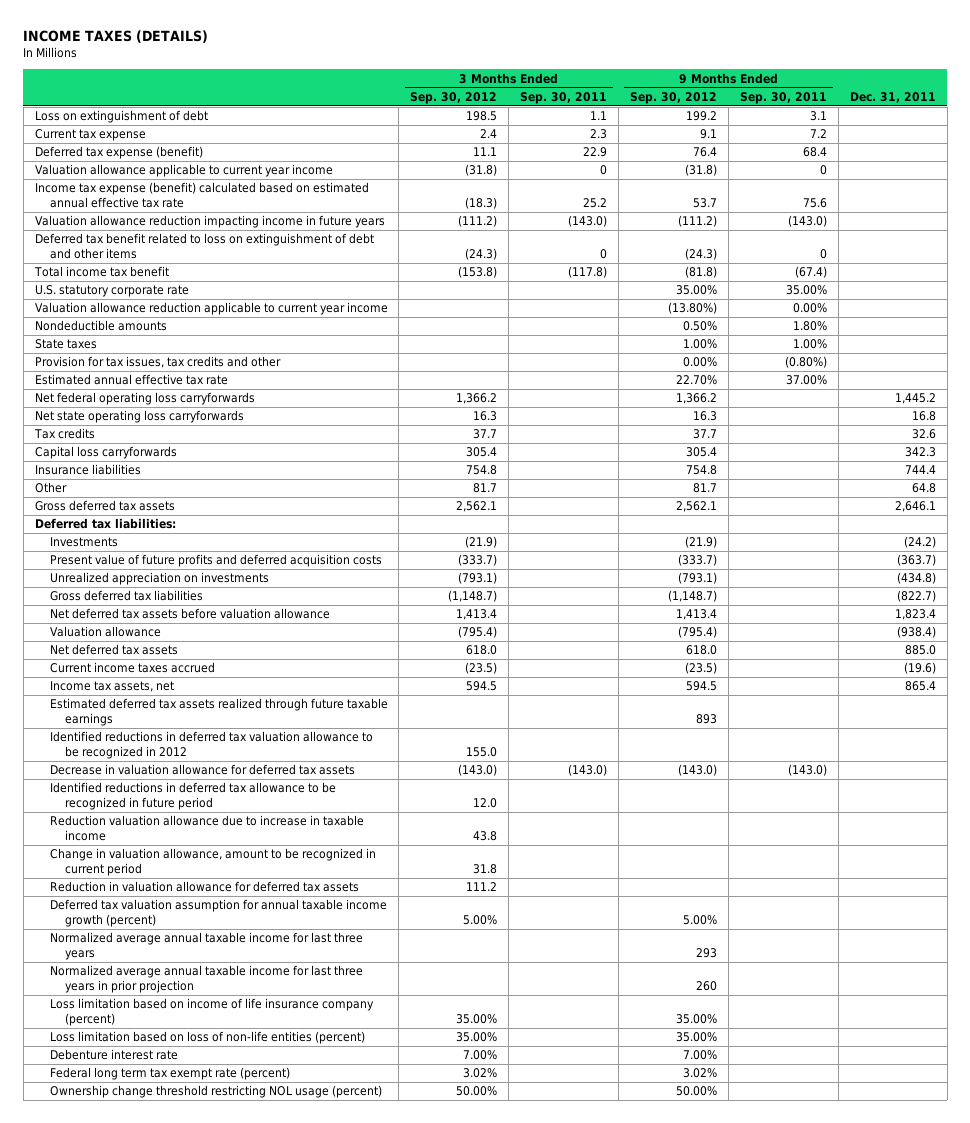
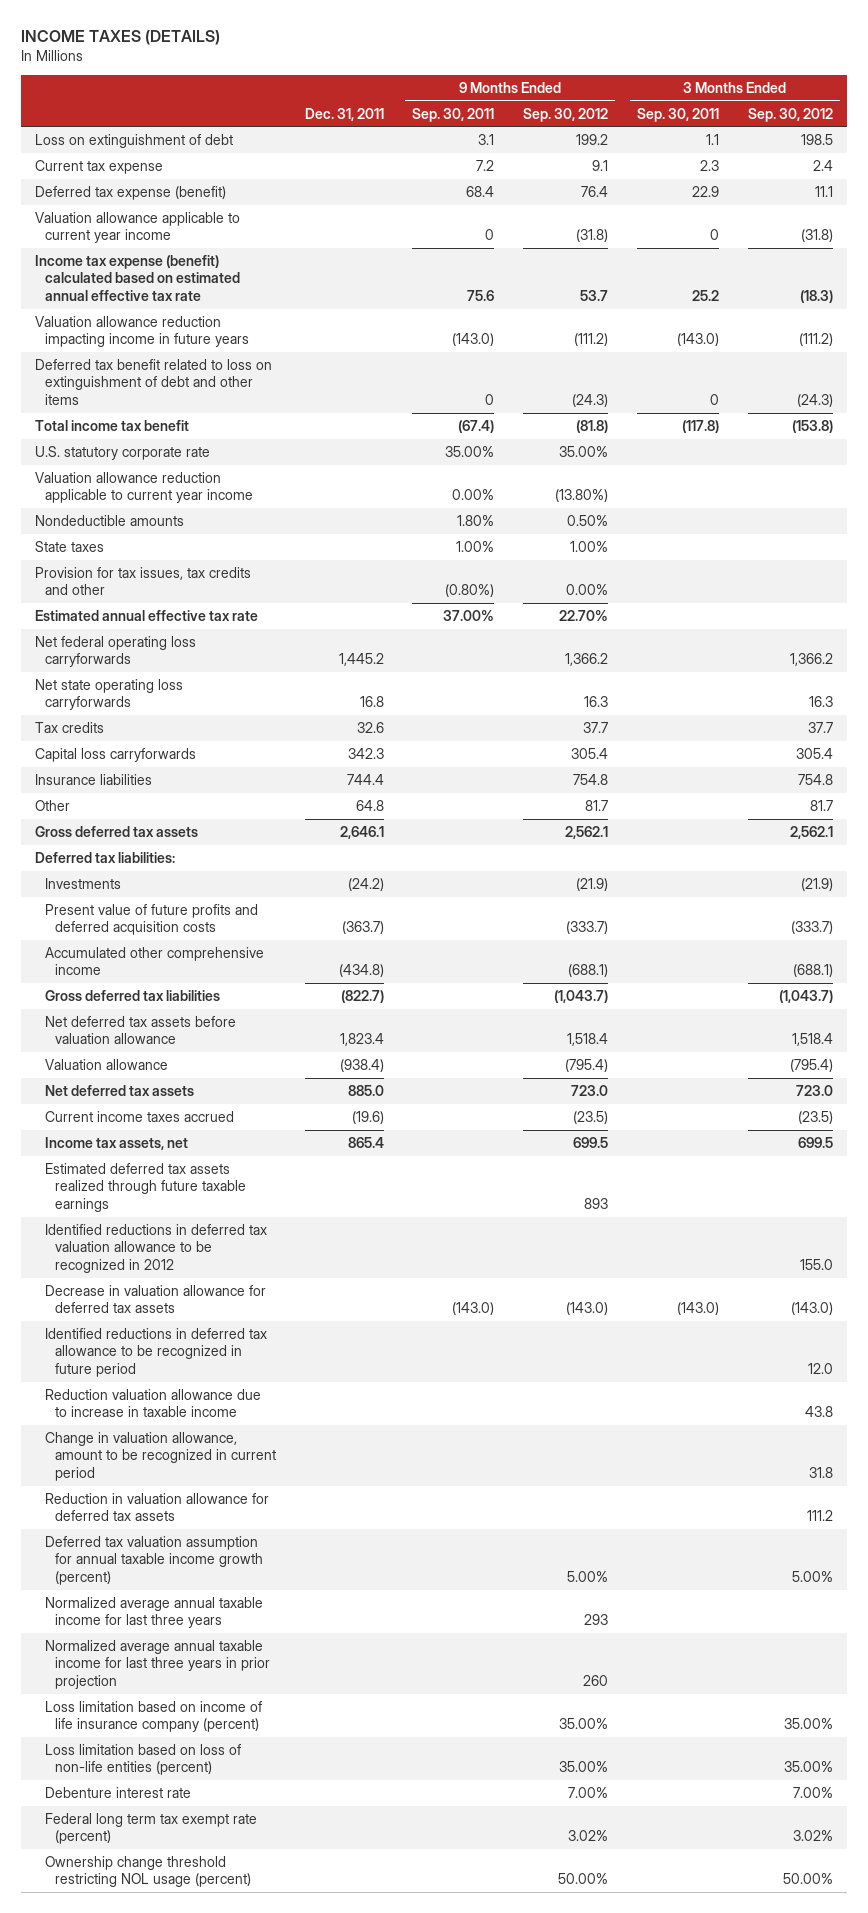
[49,572,269,586] Unrealized appreciation on investments -> none
none -> [44,946,264,976] Accumulated other comprehensive income
[448,590,498,603] (1,148.7) -> [778,989,833,1003] (1,043.7)
[668,590,718,603] (1,148.7) -> [554,989,609,1003] (1,043.7)
[456,609,498,621] 1,413.4 -> [791,1033,833,1047] 1,518.4
[676,609,718,621] 1,413.4 -> [567,1033,609,1047] 1,518.4
[466,645,498,656] 618.0 -> [795,1084,833,1096] 723.0
[686,645,718,656] 618.0 -> [571,1084,609,1096] 723.0
[466,681,498,692] 594.5 -> [797,1136,833,1148] 699.5
[686,681,718,692] 594.5 -> [573,1136,609,1148] 699.5

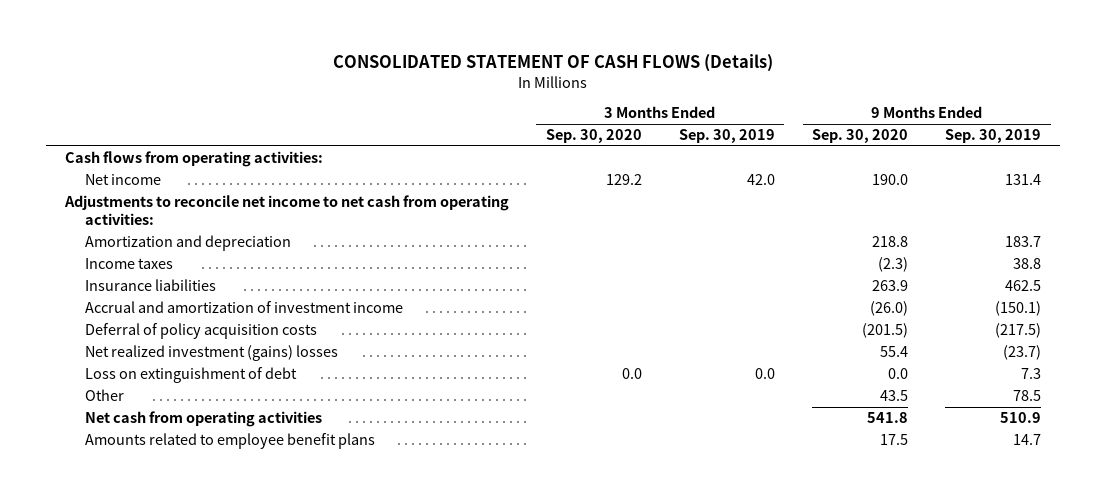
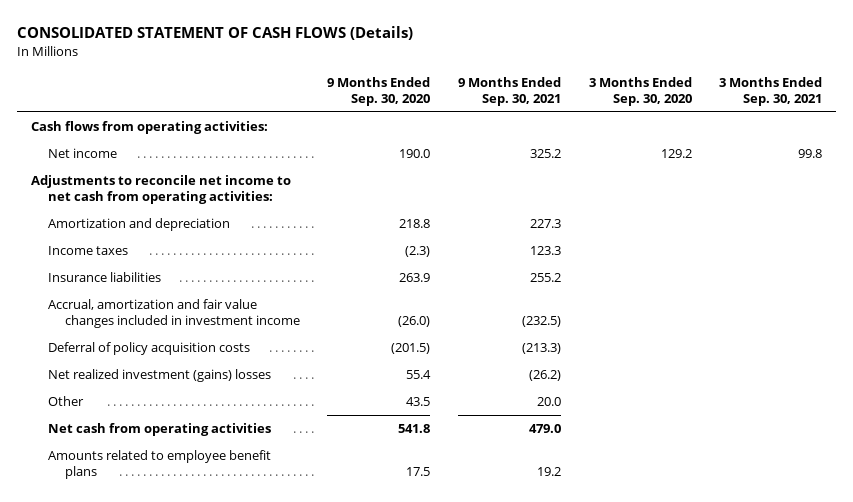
[678,129,775,144] Sep. 30, 2019 -> none
[945,129,1042,144] Sep. 30, 2019 -> none
none -> [458,76,562,107] 9 Months Ended Sep. 30, 2021
none -> [719,76,823,107] 3 Months Ended Sep. 30, 2021
[85,301,404,314] Accrual and amortization of investment income -> none
none -> [47,299,300,329] Accrual, amortization and fair value changes included in investment income
[85,367,298,384] Loss on extinguishment of debt -> none

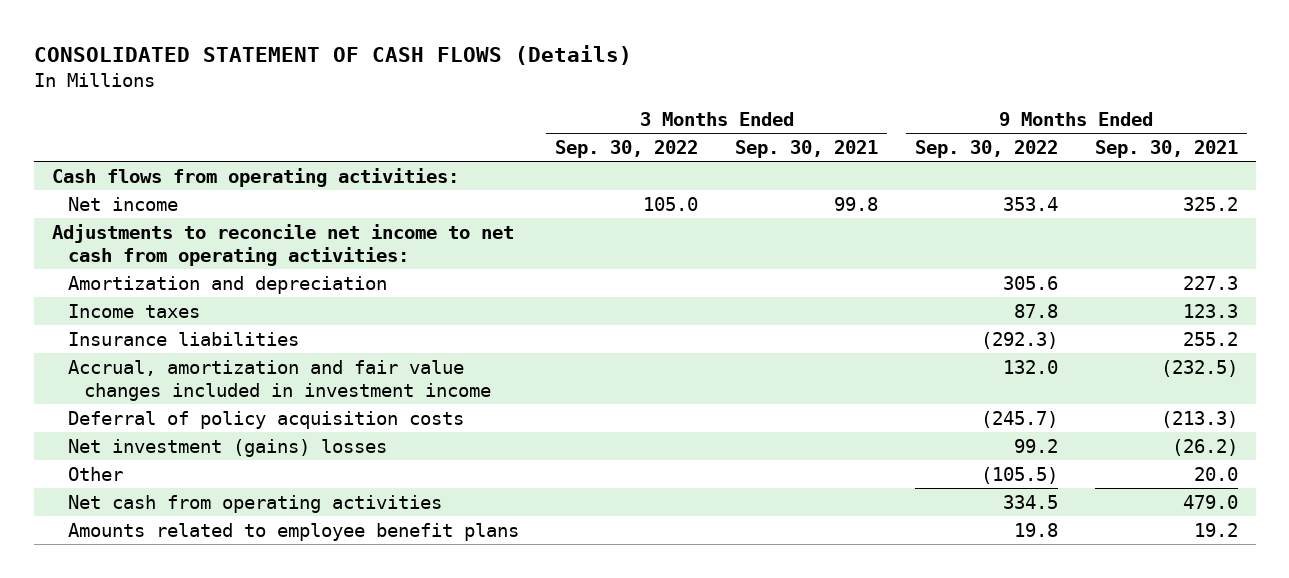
[327,76,431,107] 9 Months Ended Sep. 30, 2020 -> none
[588,76,692,107] 3 Months Ended Sep. 30, 2020 -> none
none -> [555,139,699,158] Sep. 30, 2022
none -> [914,139,1058,158] Sep. 30, 2022
[47,369,271,383] Net realized investment (gains) losses -> [67,438,387,457] Net investment (gains) losses

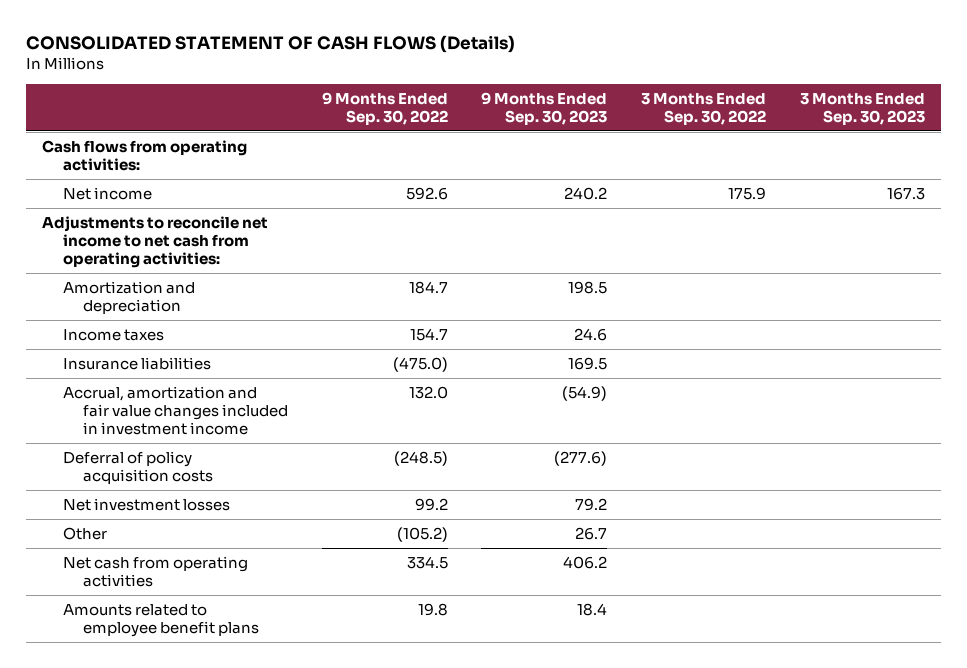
[735,139,879,158] Sep. 30, 2021 -> none
[1094,139,1238,158] Sep. 30, 2021 -> none
none -> [481,91,608,125] 9 Months Ended Sep. 30, 2023
none -> [799,92,925,125] 3 Months Ended Sep. 30, 2023
[643,196,699,211] 105.0 -> [727,187,766,201] 175.9
[1002,196,1058,211] 353.4 -> [405,187,448,201] 592.6
[1002,275,1058,290] 305.6 -> [408,281,448,295] 184.7
[1013,303,1058,318] 87.8 -> [409,328,448,342] 154.7
[980,331,1058,349] (292.3) -> [392,357,448,373] (475.0)
[980,410,1058,428] (245.7) -> [393,451,448,467] (248.5)
[67,438,387,457] Net investment (gains) losses -> [62,498,230,512] Net investment losses
[980,466,1058,484] (105.5) -> [396,527,448,543] (105.2)

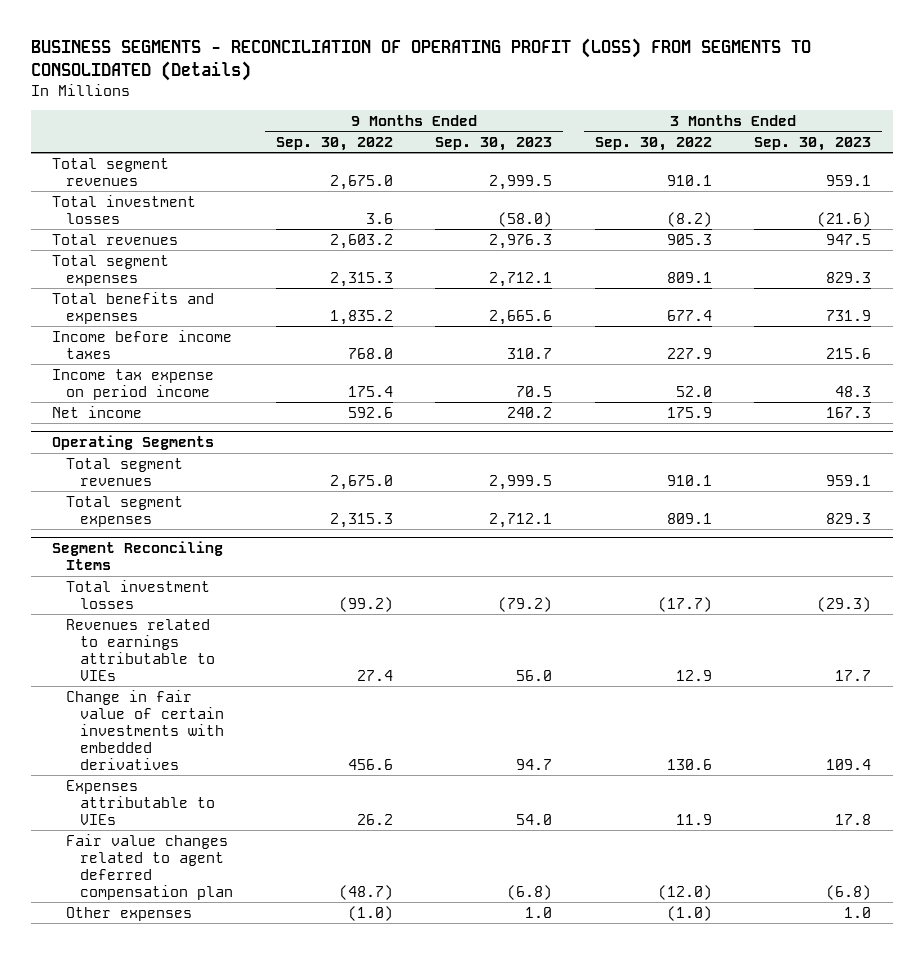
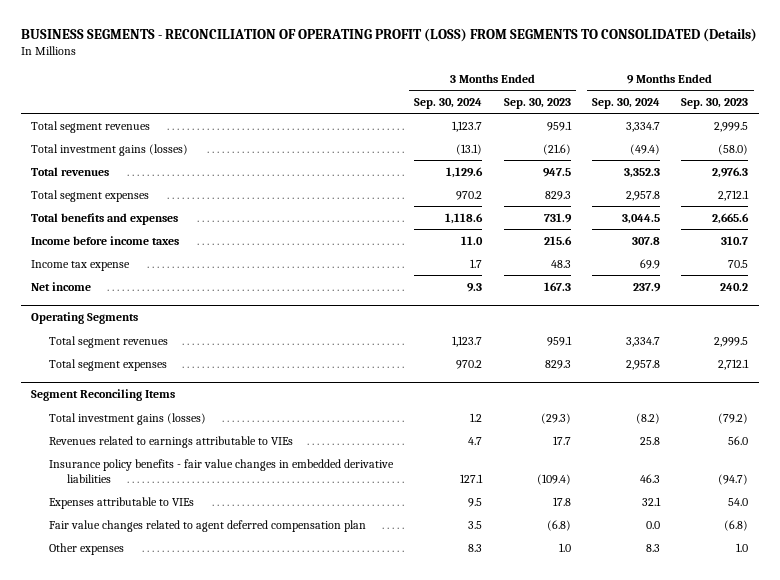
[275,136,393,151] Sep. 30, 2022 -> none
[594,136,712,151] Sep. 30, 2022 -> none
none -> [414,97,483,109] Sep. 30, 2024
none -> [592,97,661,109] Sep. 30, 2024
[52,194,197,224] Total investment losses -> [31,143,189,156] Total investment gains (losses)
[52,368,215,400] Income tax expense on period income -> [31,259,131,271] Income tax expense
[66,579,211,609] Total investment losses -> [49,412,207,425] Total investment gains (losses)
[66,689,225,770] Change in fair value of certain investments with embedded derivatives -> [49,458,395,483] Insurance policy benefits - fair value changes in embedded derivative liabilities
[516,758,553,770] 94.7 -> [718,473,749,485] (94.7)
[826,758,872,770] 109.4 -> [536,473,571,485] (109.4)

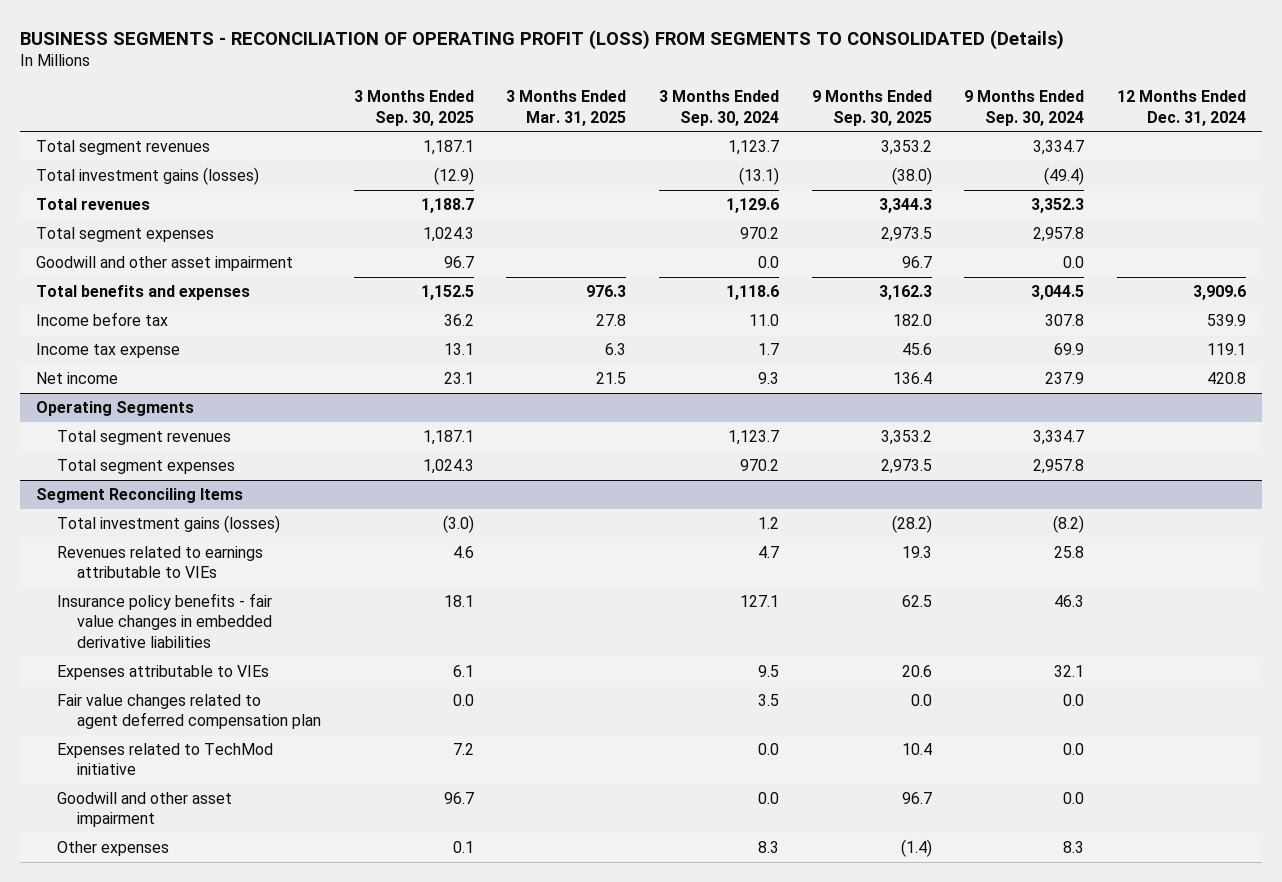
[503,97,571,109] Sep. 30, 2023 -> none
[681,97,749,109] Sep. 30, 2023 -> none
none -> [353,90,474,126] 3 Months Ended Sep. 30, 2025
none -> [506,90,627,126] 3 Months Ended Mar. 31, 2025
none -> [811,90,932,126] 9 Months Ended Sep. 30, 2025
none -> [1116,90,1246,126] 12 Months Ended Dec. 31, 2024
none -> [35,256,293,272] Goodwill and other asset impairment
[31,235,180,245] Income before income taxes -> [35,312,168,327] Income before tax
none -> [56,743,273,776] Expenses related to TechMod initiative
none -> [56,792,232,828] Goodwill and other asset impairment

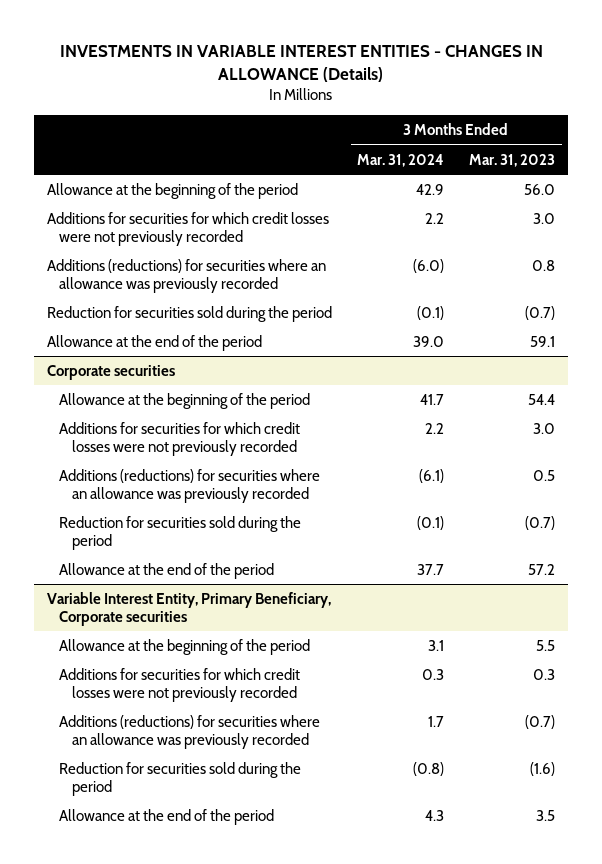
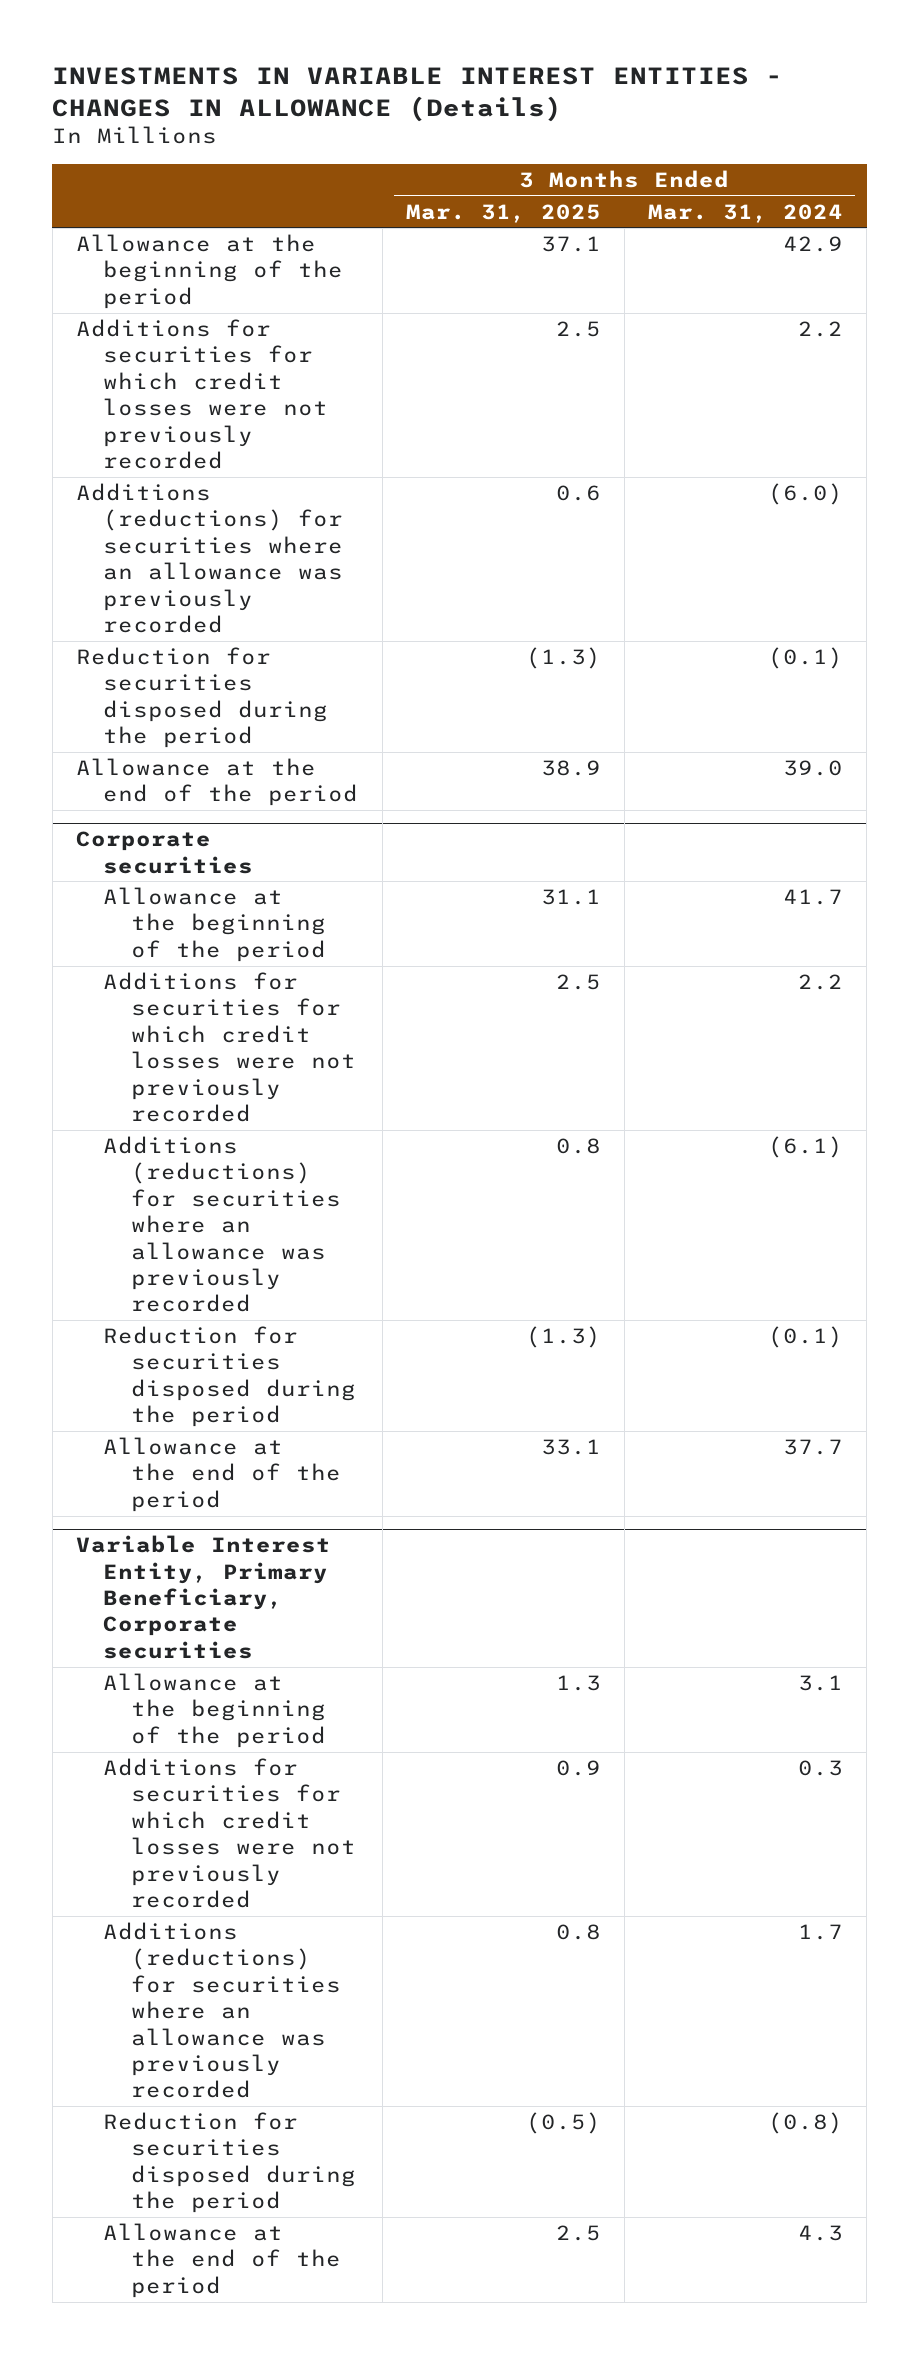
[469,153,556,167] Mar. 31, 2023 -> none
none -> [405,203,601,223] Mar. 31, 2025
[46,305,332,322] Reduction for securities sold during the period -> [75,647,329,749] Reduction for securities disposed during the period
[59,515,302,550] Reduction for securities sold during the period -> [103,1326,357,1428] Reduction for securities disposed during the period
[59,761,302,796] Reduction for securities sold during the period -> [103,2112,357,2214] Reduction for securities disposed during the period

